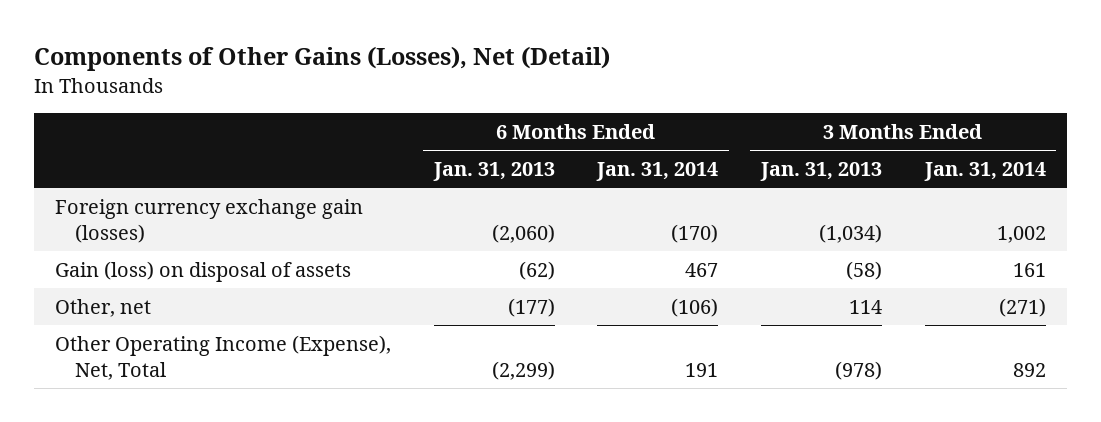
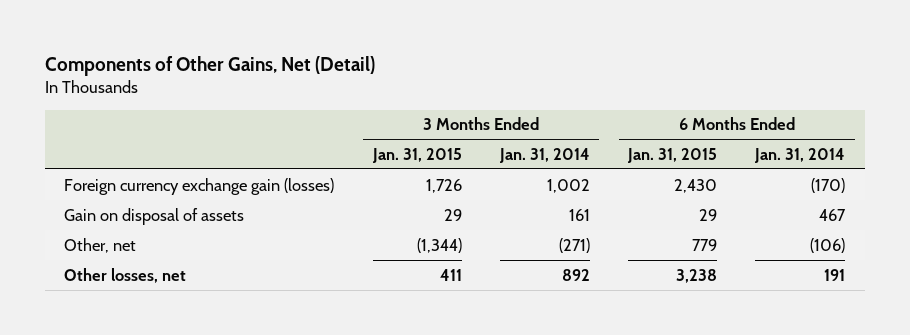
[33,46,610,72] Components of Other Gains (Losses), Net (Detail) -> [45,55,376,76] Components of Other Gains, Net (Detail)
[432,162,555,182] Jan. 31, 2013 -> none
[760,162,883,182] Jan. 31, 2013 -> none
none -> [371,147,462,163] Jan. 31, 2015
none -> [627,147,718,163] Jan. 31, 2015
[55,260,352,282] Gain (loss) on disposal of assets -> [64,207,245,225] Gain on disposal of assets
[55,334,392,380] Other Operating Income (Expense), Net, Total -> [64,267,187,283] Other losses, net

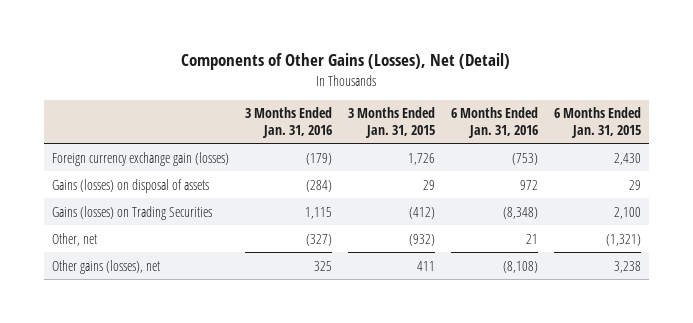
[45,55,376,76] Components of Other Gains, Net (Detail) -> [181,53,511,71] Components of Other Gains (Losses), Net (Detail)
[498,147,590,163] Jan. 31, 2014 -> none
[754,147,846,163] Jan. 31, 2014 -> none
none -> [245,107,333,138] 3 Months Ended Jan. 31, 2016
none -> [450,107,538,138] 6 Months Ended Jan. 31, 2016
[64,207,245,225] Gain on disposal of assets -> [52,178,210,193] Gains (losses) on disposal of assets
none -> [52,205,213,220] Gains (losses) on Trading Securities
[416,237,462,253] (1,344) -> [408,233,435,246] (932)
[692,238,718,251] 779 -> [605,233,641,246] (1,321)
[64,267,187,283] Other losses, net -> [52,259,161,274] Other gains (losses), net

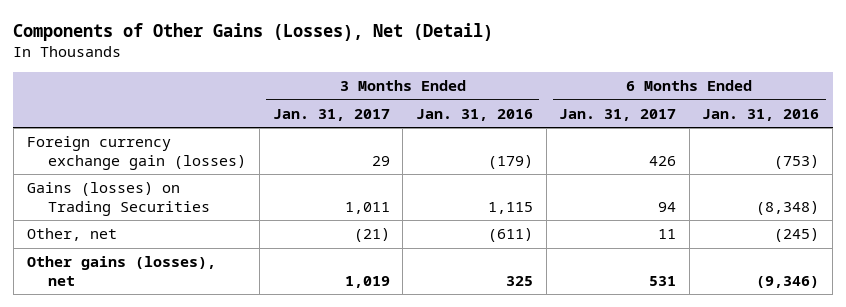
[347,107,435,138] 3 Months Ended Jan. 31, 2015 -> none
[553,107,641,138] 6 Months Ended Jan. 31, 2015 -> none
none -> [272,108,390,121] Jan. 31, 2017
none -> [559,108,677,121] Jan. 31, 2017
[52,178,210,193] Gains (losses) on disposal of assets -> none
[306,233,333,246] (327) -> [487,228,533,243] (611)
[525,233,538,244] 21 -> [774,228,820,243] (245)
[502,260,538,273] (8,108) -> [756,275,820,288] (9,346)

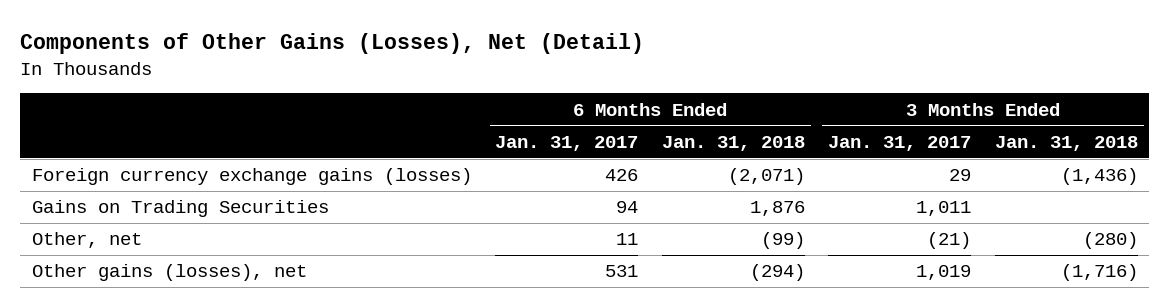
[415,108,533,121] Jan. 31, 2016 -> none
[702,108,820,121] Jan. 31, 2016 -> none
none -> [661,135,805,151] Jan. 31, 2018
none -> [994,135,1138,151] Jan. 31, 2018
[26,136,247,170] Foreign currency exchange gain (losses) -> [31,168,472,186] Foreign currency exchange gains (losses)
[26,182,211,216] Gains (losses) on Trading Securities -> [31,200,329,218] Gains on Trading Securities

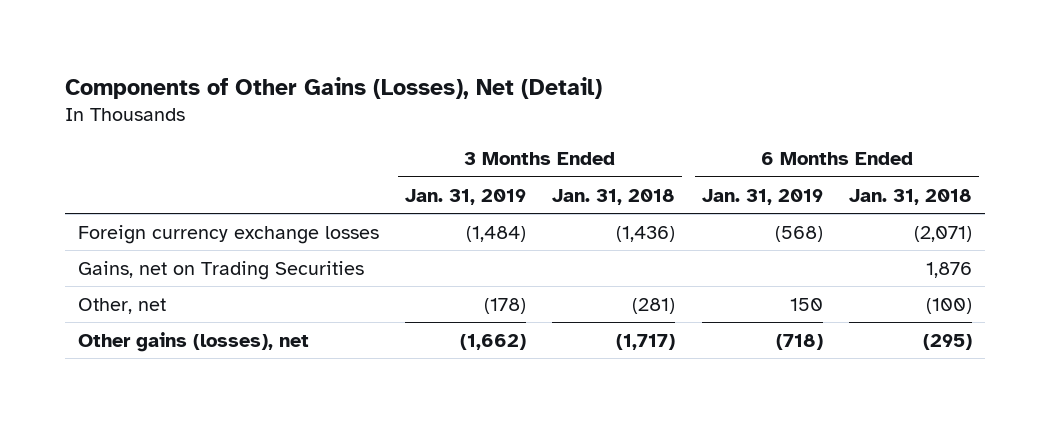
[495,135,639,151] Jan. 31, 2017 -> none
[828,135,972,151] Jan. 31, 2017 -> none
none -> [405,188,527,205] Jan. 31, 2019
none -> [701,188,823,205] Jan. 31, 2019
[31,168,472,186] Foreign currency exchange gains (losses) -> [77,224,379,244] Foreign currency exchange losses
[31,200,329,218] Gains on Trading Securities -> [77,260,364,280] Gains, net on Trading Securities
[760,232,805,250] (99) -> [926,297,973,314] (100)
[1082,232,1138,250] (280) -> [632,297,676,314] (281)
[749,264,805,282] (294) -> [923,333,973,350] (295)
[1060,264,1138,282] (1,716) -> [616,333,676,350] (1,717)

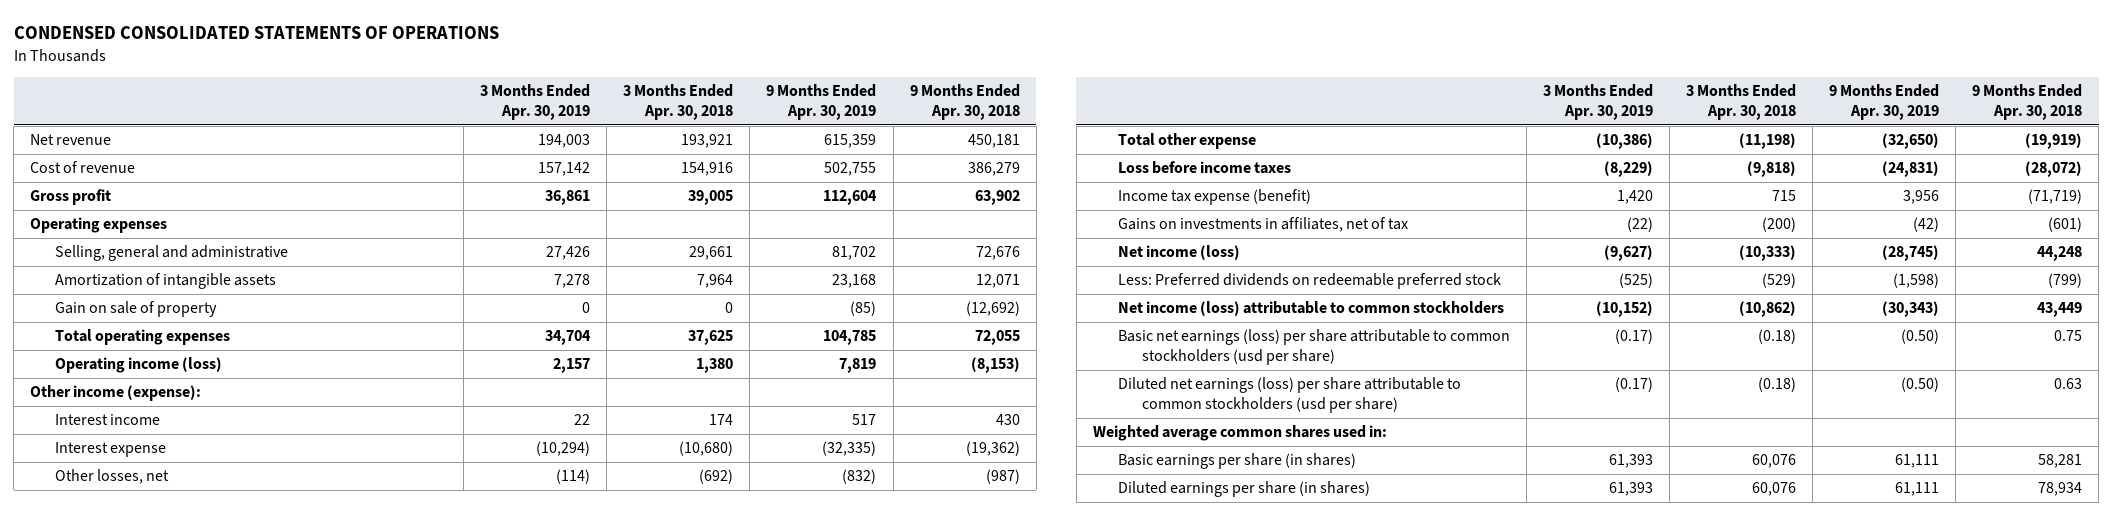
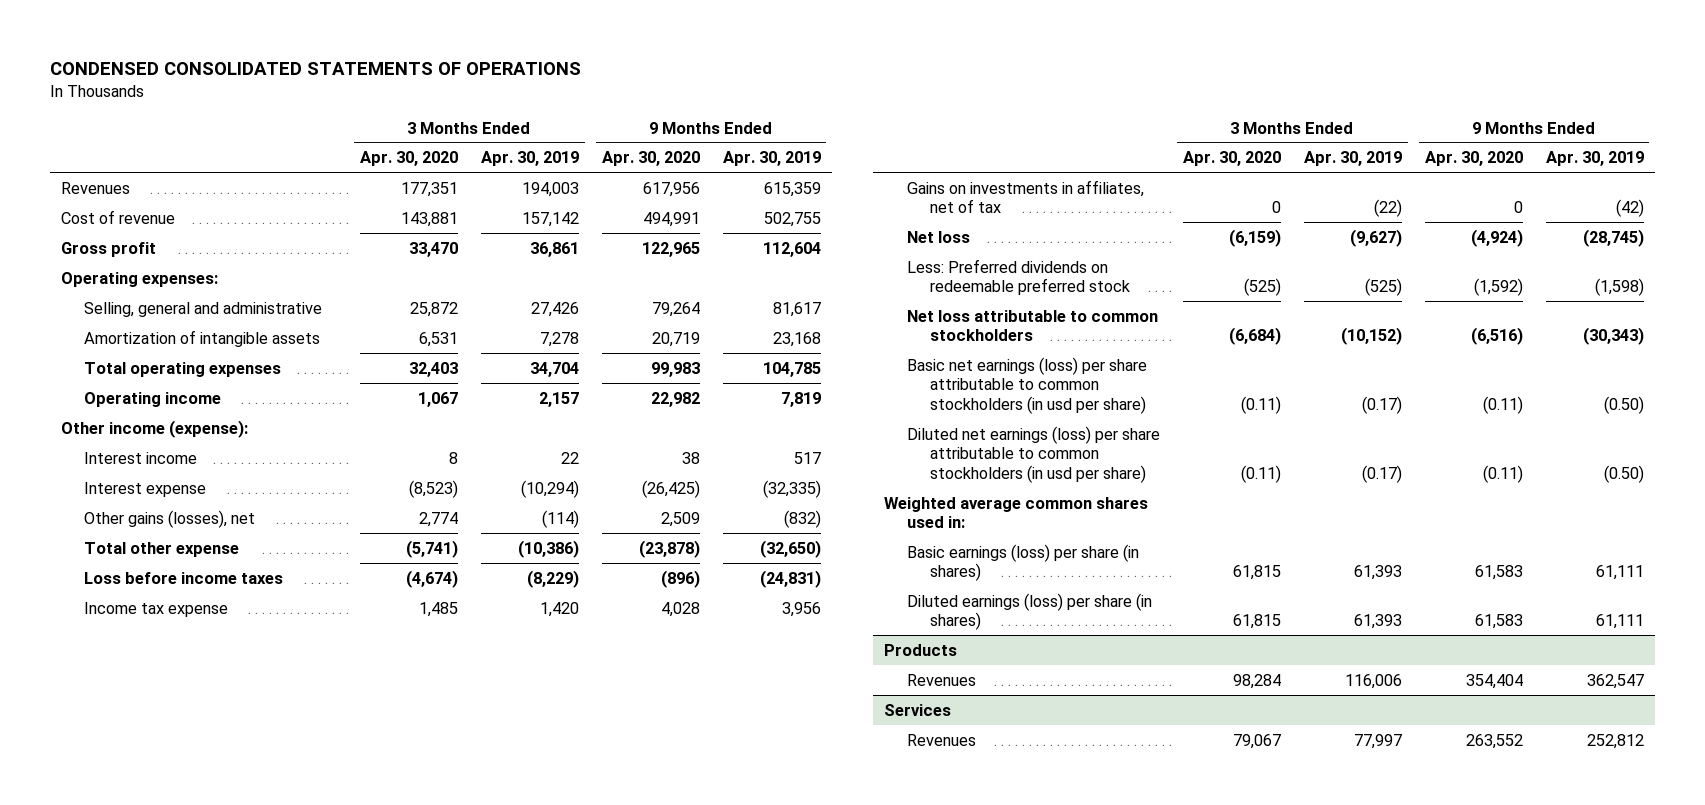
[623,84,734,121] 3 Months Ended Apr. 30, 2018 -> none
[909,84,1020,121] 9 Months Ended Apr. 30, 2018 -> none
none -> [360,151,459,167] Apr. 30, 2020
none -> [601,151,700,167] Apr. 30, 2020
[30,134,112,146] Net revenue -> [61,181,131,194] Revenues
[30,217,168,234] Operating expenses -> [61,271,219,287] Operating expenses:
[832,246,877,261] 81,702 -> [772,301,821,317] 81,617
[55,301,218,318] Gain on sale of property -> none
[55,357,223,374] Operating income (loss) -> [84,391,222,407] Operating income
[55,469,170,485] Other losses, net -> [84,509,256,528] Other gains (losses), net
[1117,189,1311,206] Income tax expense (benefit) -> [84,601,229,617] Income tax expense
[1117,245,1240,261] Net income (loss) -> [907,230,971,243] Net loss
[1117,301,1504,317] Net income (loss) attributable to common stockholders -> [907,309,1159,342] Net loss attributable to common stockholders
[1117,329,1510,366] Basic net earnings (loss) per share attributable to common stockholders (usd per share) -> [907,356,1148,415] Basic net earnings (loss) per share attributable to common stockholders (in usd per share)
[1117,377,1461,414] Diluted net earnings (loss) per share attributable to common stockholders (usd per share) -> [907,425,1161,484] Diluted net earnings (loss) per share attributable to common stockholders (in usd per share)
[1117,453,1356,470] Basic earnings per share (in shares) -> [907,543,1140,582] Basic earnings (loss) per share (in shares)
[1117,481,1370,498] Diluted earnings per share (in shares) -> [907,592,1153,631] Diluted earnings (loss) per share (in shares)
none -> [884,643,958,656] Products
none -> [907,673,977,686] Revenues
none -> [884,703,952,716] Services
none -> [907,733,977,746] Revenues

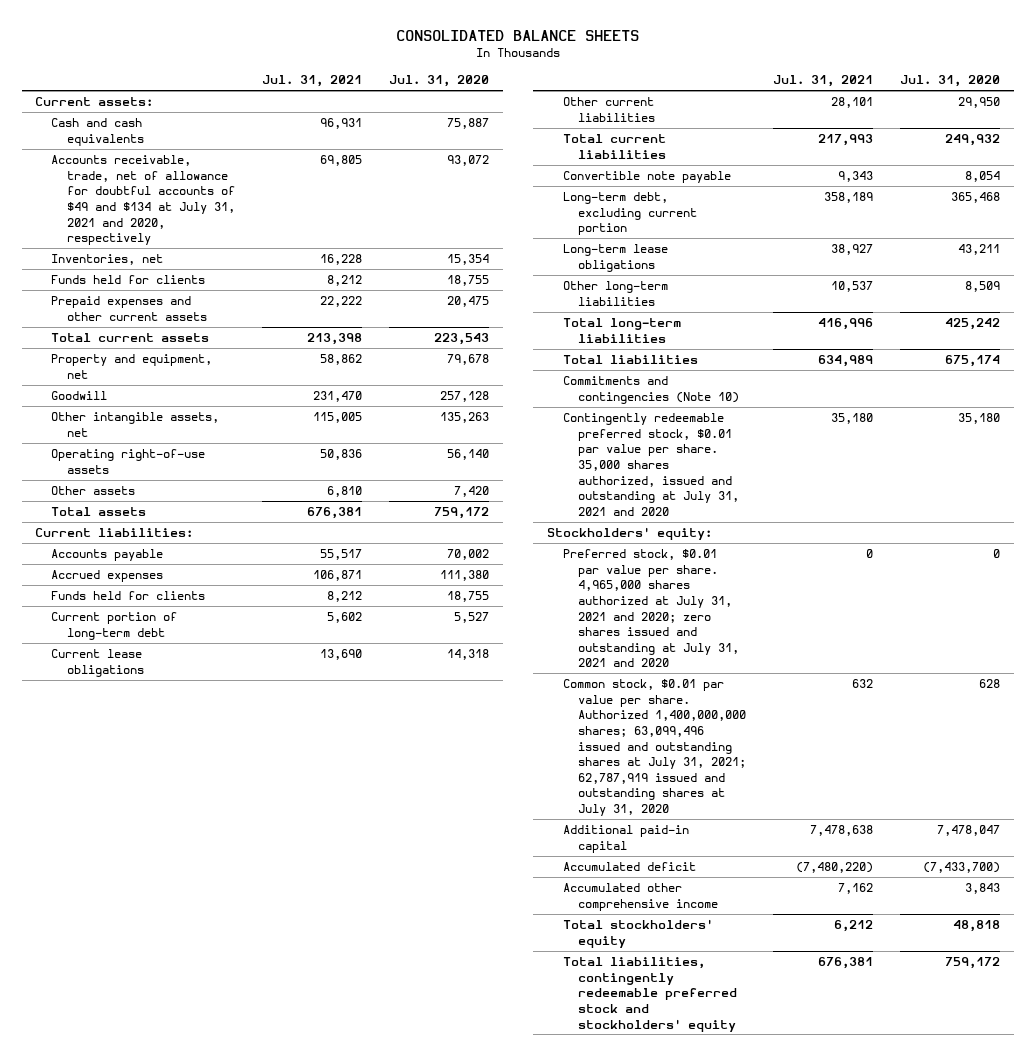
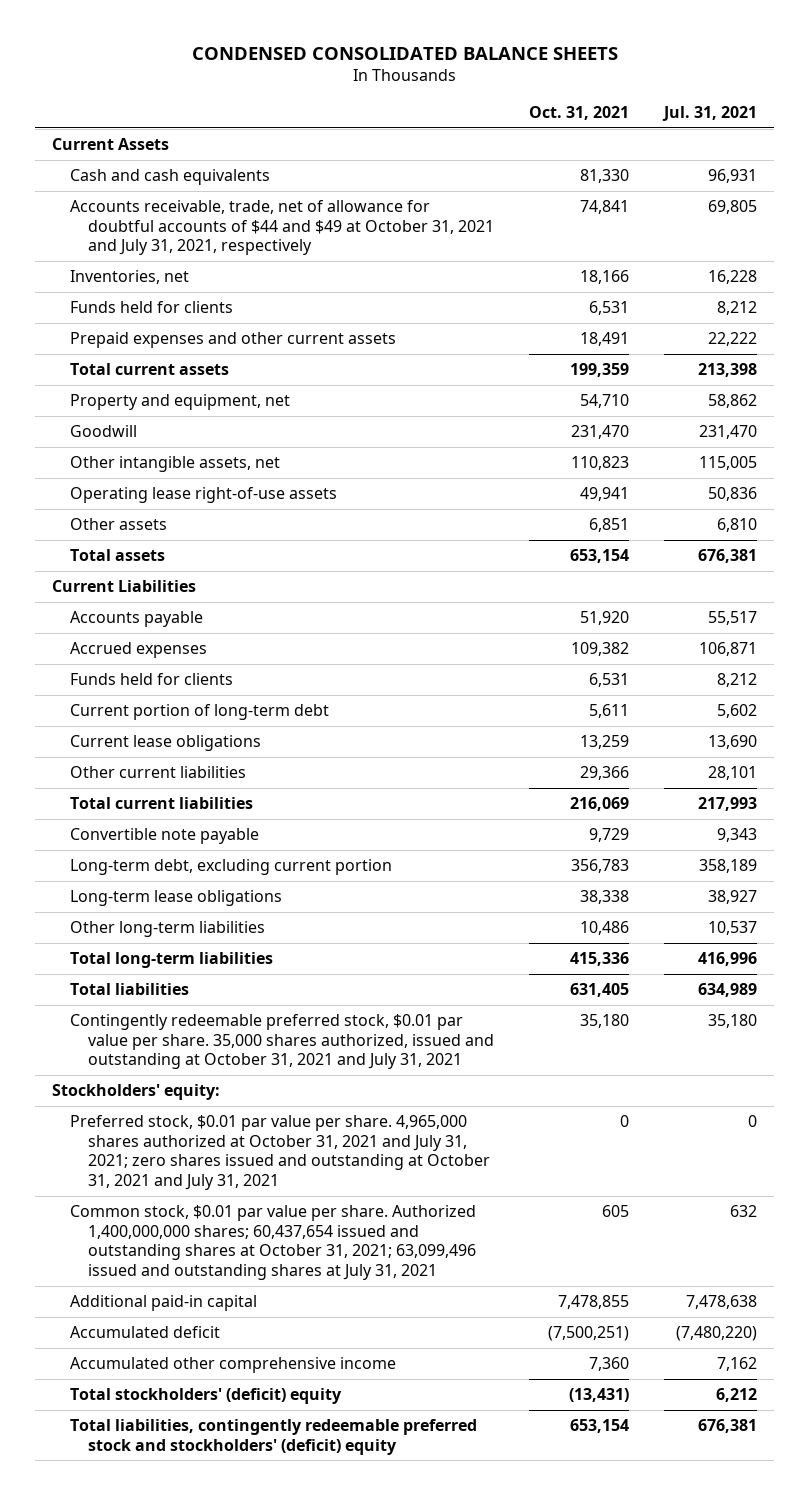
[395,29,639,41] CONSOLIDATED BALANCE SHEETS -> [191,46,618,60] CONDENSED CONSOLIDATED BALANCE SHEETS
[389,75,490,88] Jul. 31, 2020 -> none
none -> [529,106,630,121] Oct. 31, 2021
[35,97,154,107] Current assets: -> [52,138,170,151] Current Assets
[51,155,236,246] Accounts receivable, trade, net of allowance for doubtful accounts of $49 and $134 at July 31, 2021 and 2020, respectively -> [70,200,495,256] Accounts receivable, trade, net of allowance for doubtful accounts of $44 and $49 at October 31, 2021 and July 31, 2021, respectively
[51,449,206,474] Operating right-of-use assets -> [70,487,338,504] Operating lease right-of-use assets
[35,528,194,538] Current liabilities: -> [52,580,197,593] Current Liabilities
[562,376,740,404] Commitments and contingencies (Note 10) -> none
[562,413,740,516] Contingently redeemable preferred stock, $0.01 par value per share. 35,000 shares authorized, issued and outstanding at July 31, 2021 and 2020 -> [70,1014,495,1070] Contingently redeemable preferred stock, $0.01 par value per share. 35,000 shares authorized, issued and outstanding at October 31, 2021 and July 31, 2021
[562,549,740,668] Preferred stock, $0.01 par value per share. 4,965,000 shares authorized at July 31, 2021 and 2020; zero shares issued and outstanding at July 31, 2021 and 2020 -> [70,1115,491,1191] Preferred stock, $0.01 par value per share. 4,965,000 shares authorized at October 31, 2021 and July 31, 2021; zero shares issued and outstanding at October 31, 2021 and July 31, 2021
[562,679,747,816] Common stock, $0.01 par value per share. Authorized 1,400,000,000 shares; 63,099,496 issued and outstanding shares at July 31, 2021; 62,787,919 issued and outstanding shares at July 31, 2020 -> [70,1205,477,1281] Common stock, $0.01 par value per share. Authorized 1,400,000,000 shares; 60,437,654 issued and outstanding shares at October 31, 2021; 63,099,496 issued and outstanding shares at July 31, 2021
[562,919,713,948] Total stockholders' equity -> [70,1388,343,1405] Total stockholders' (deficit) equity
[562,957,738,1032] Total liabilities, contingently redeemable preferred stock and stockholders' equity -> [70,1419,478,1455] Total liabilities, contingently redeemable preferred stock and stockholders' (deficit) equity

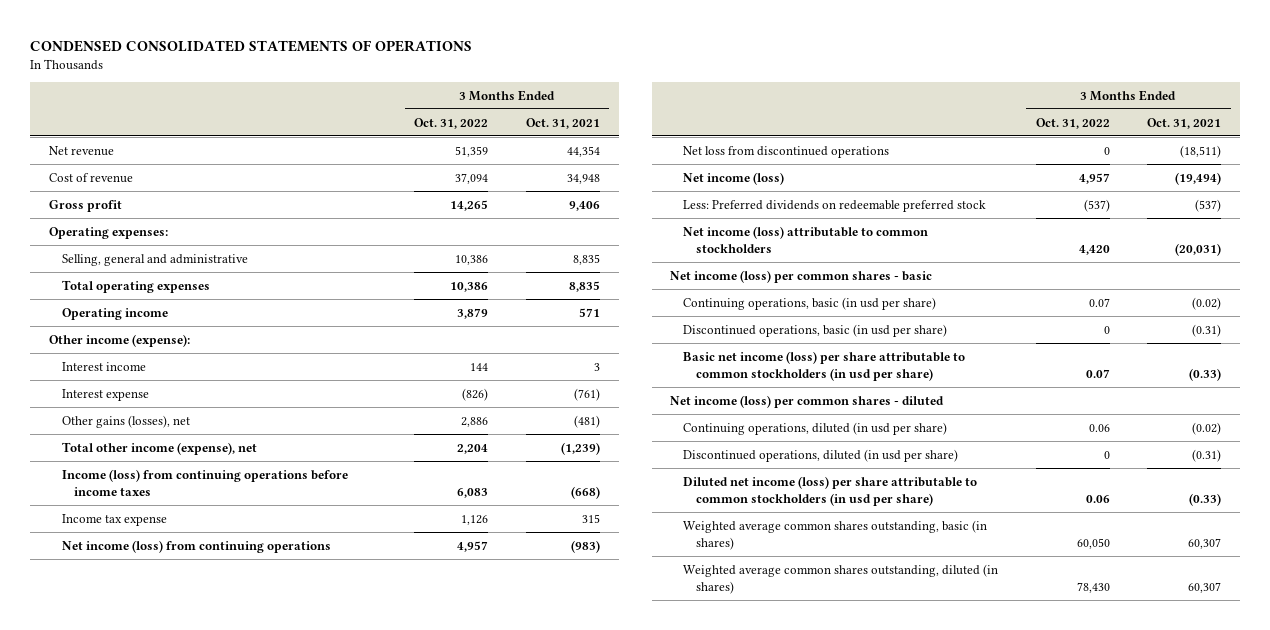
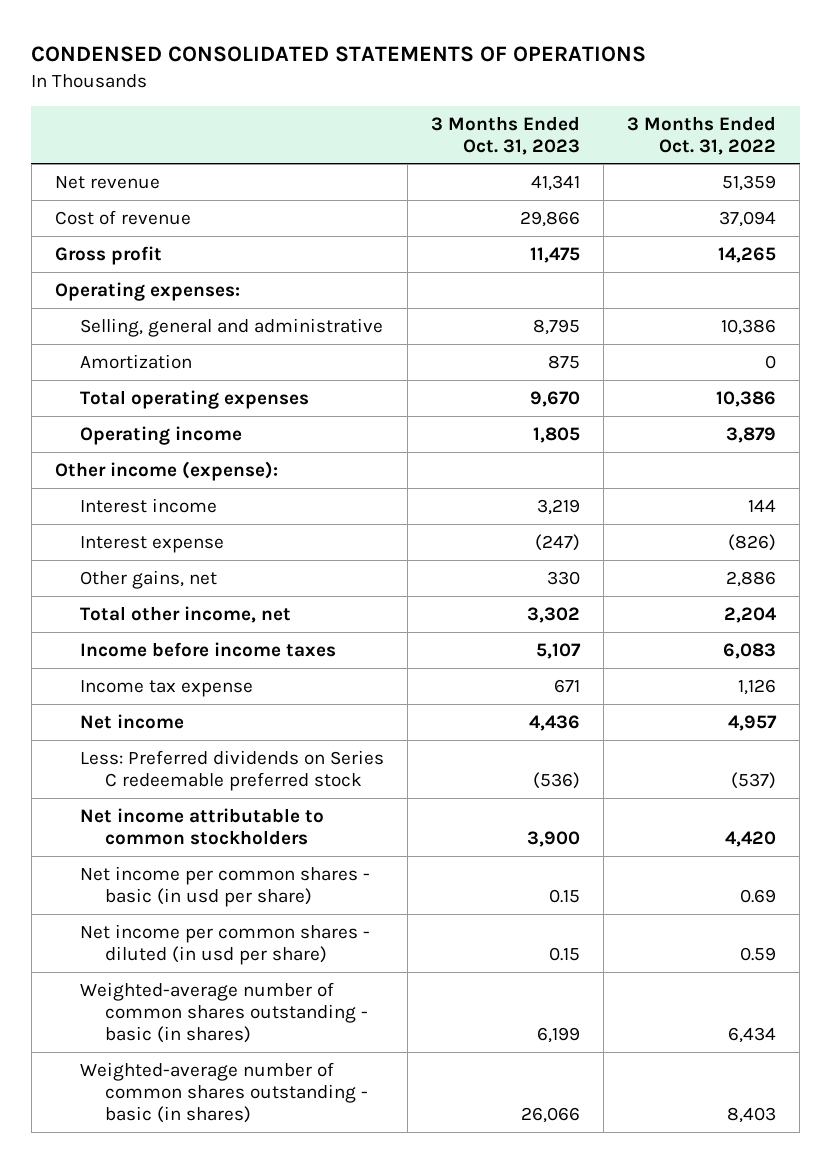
[525,117,600,129] Oct. 31, 2021 -> none
none -> [431,115,581,155] 3 Months Ended Oct. 31, 2023
none -> [79,353,192,369] Amortization
[61,414,190,428] Other gains (losses), net -> [79,569,217,589] Other gains, net
[61,441,257,455] Total other income (expense), net -> [79,605,291,623] Total other income, net
[61,468,348,496] Income (loss) from continuing operations before income taxes -> [79,641,336,657] Income before income taxes
[683,145,890,158] Net loss from discontinued operations -> none
[683,171,785,185] Net income (loss) -> none
[670,269,933,283] Net income (loss) per common shares - basic -> none
[683,323,948,337] Discontinued operations, basic (in usd per share) -> none
[683,350,966,381] Basic net income (loss) per share attributable to common stockholders (in usd per share) -> none
[670,394,945,408] Net income (loss) per common shares - diluted -> none
[683,448,959,462] Discontinued operations, diluted (in usd per share) -> none
[683,475,978,506] Diluted net income (loss) per share attributable to common stockholders (in usd per share) -> none
[61,539,331,553] Net income (loss) from continuing operations -> [79,713,184,729] Net income
[683,199,987,212] Less: Preferred dividends on redeemable preferred stock -> [79,749,384,791] Less: Preferred dividends on Series C redeemable preferred stock
[683,225,929,253] Net income (loss) attributable to common stockholders -> [79,807,324,845] Net income attributable to common stockholders
[683,296,937,310] Continuing operations, basic (in usd per share) -> [79,865,370,907] Net income per common shares - basic (in usd per share)
[1088,297,1110,307] 0.07 -> [740,888,777,903] 0.69
[683,421,948,435] Continuing operations, diluted (in usd per share) -> [79,923,370,965] Net income per common shares - diluted (in usd per share)
[1088,423,1110,432] 0.06 -> [740,946,777,961] 0.59
[683,519,988,550] Weighted average common shares outstanding, basic (in shares) -> [79,981,368,1043] Weighted-average number of common shares outstanding - basic (in shares)
[1076,537,1110,549] 60,050 -> [728,1026,777,1043] 6,434
[683,563,999,594] Weighted average common shares outstanding, diluted (in shares) -> [79,1061,368,1123] Weighted-average number of common shares outstanding - basic (in shares)
[1076,581,1110,593] 78,430 -> [727,1106,777,1123] 8,403

